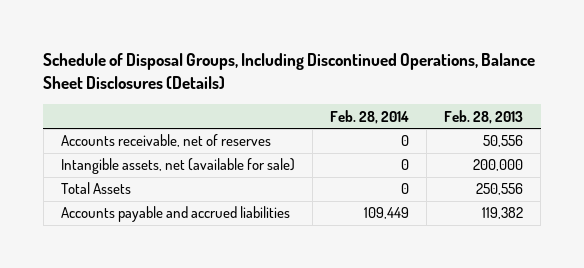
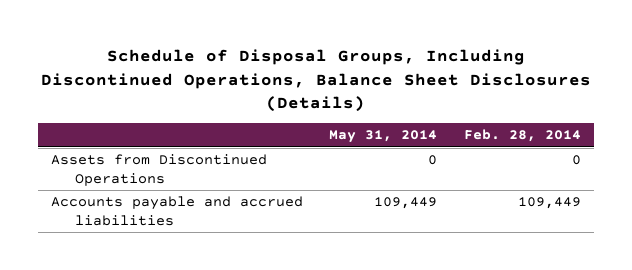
[444,109,524,124] Feb. 28, 2013 -> none
none -> [329,130,438,144] May 31, 2014
[61,134,272,148] Accounts receivable, net of reserves -> none
[61,158,296,175] Intangible assets, net (available for sale) -> none
[61,182,132,195] Total Assets -> [51,154,268,186] Assets from Discontinued Operations

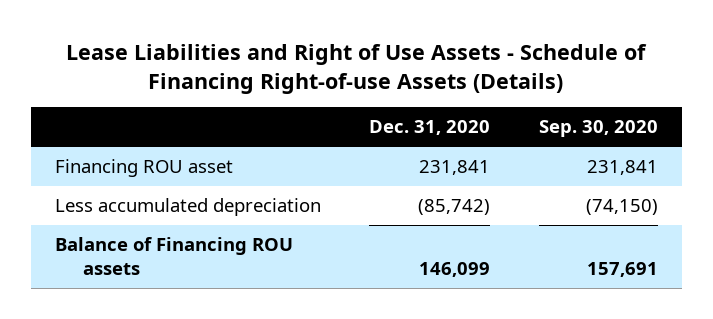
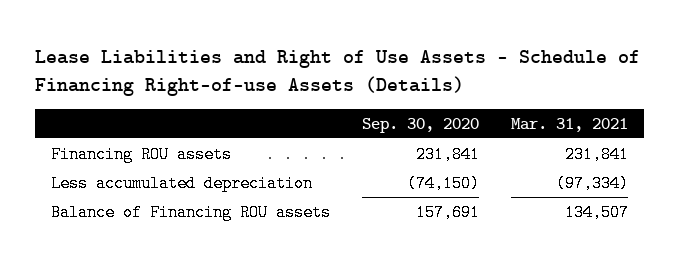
[369,120,491,136] Dec. 31, 2020 -> none
none -> [511,117,629,132] Mar. 31, 2021
[54,159,233,178] Financing ROU asset -> [51,145,233,163] Financing ROU assets

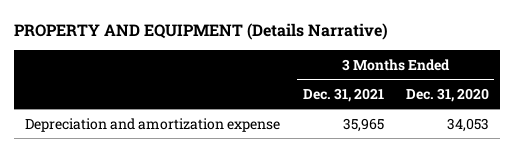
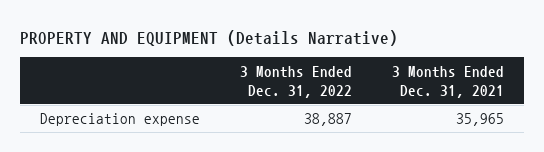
[405,87,489,102] Dec. 31, 2020 -> none
none -> [240,65,353,98] 3 Months Ended Dec. 31, 2022
[25,117,281,132] Depreciation and amortization expense -> [39,113,200,127] Depreciation expense

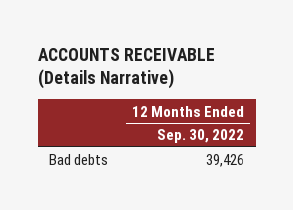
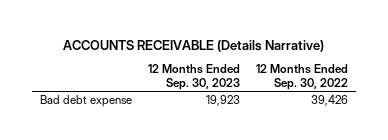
none -> [148,64,241,90] 12 Months Ended Sep. 30, 2023
[49,154,109,166] Bad debts -> [40,95,133,108] Bad debt expense

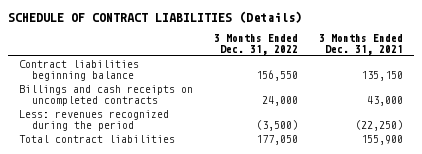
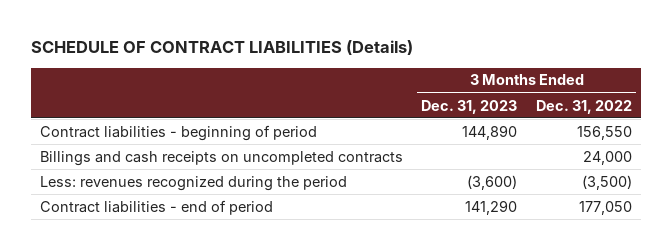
[319,34,404,56] 3 Months Ended Dec. 31, 2021 -> none
none -> [421,99,518,114] Dec. 31, 2023
[18,60,139,81] Contract liabilities beginning balance -> [39,124,317,141] Contract liabilities - beginning of period
[18,135,175,144] Total contract liabilities -> [39,199,273,215] Contract liabilities - end of period

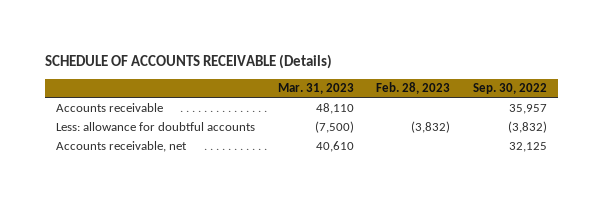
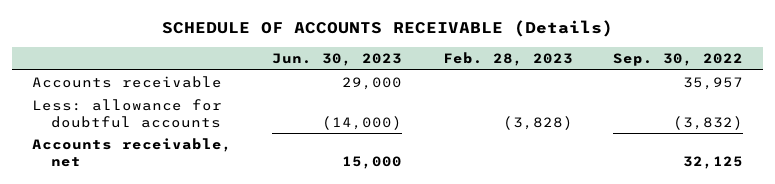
[277,83,354,95] Mar. 31, 2023 -> none
none -> [272,53,403,67] Jun. 30, 2023
[411,120,451,133] (3,832) -> [502,115,573,130] (3,828)

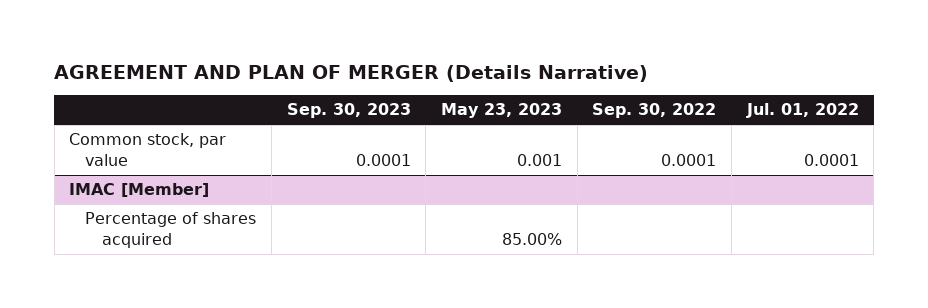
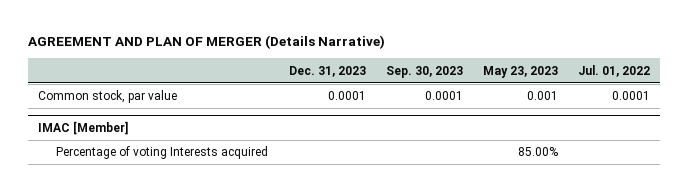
[592,103,717,119] Sep. 30, 2022 -> none
none -> [288,65,366,77] Dec. 31, 2023
[85,212,257,249] Percentage of shares acquired -> [56,146,269,160] Percentage of voting Interests acquired

